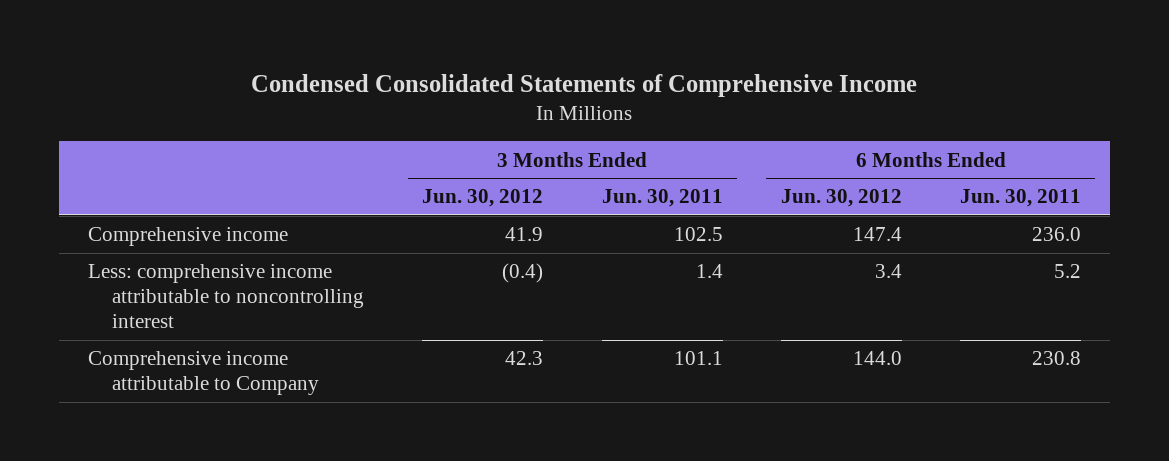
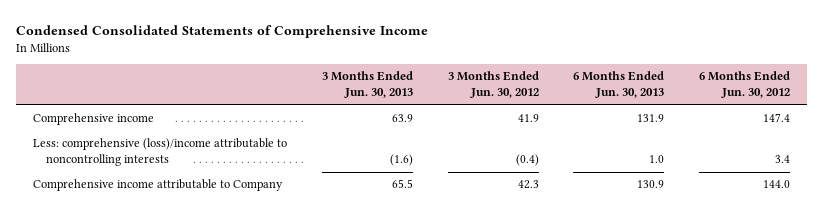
[601,189,723,208] Jun. 30, 2011 -> none
[959,189,1081,208] Jun. 30, 2011 -> none
none -> [321,71,413,99] 3 Months Ended Jun. 30, 2013
none -> [573,71,665,99] 6 Months Ended Jun. 30, 2013
[87,264,365,329] Less: comprehensive income attributable to noncontrolling interest -> [33,138,288,167] Less: comprehensive (loss)/income attributable to noncontrolling interests

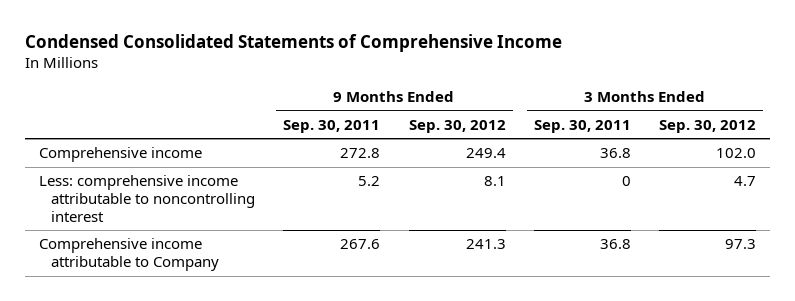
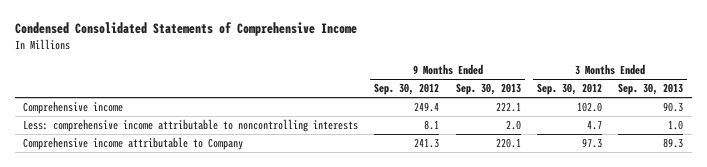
[283,119,381,133] Sep. 30, 2011 -> none
[533,119,631,133] Sep. 30, 2011 -> none
none -> [455,83,521,96] Sep. 30, 2013
none -> [618,83,684,96] Sep. 30, 2013
[39,175,256,222] Less: comprehensive income attributable to noncontrolling interest -> [23,119,359,133] Less: comprehensive income attributable to noncontrolling interests

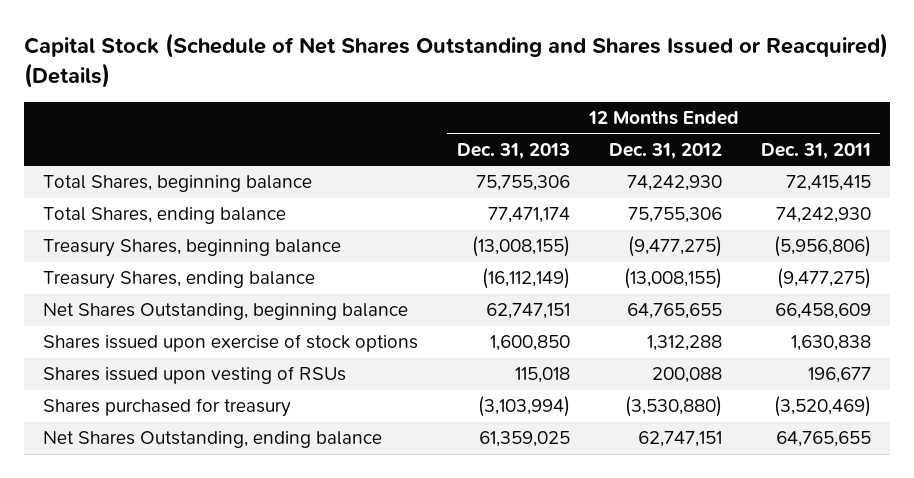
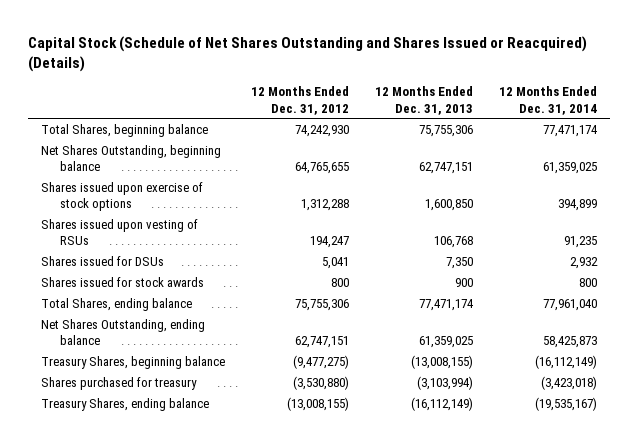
[760,143,871,160] Dec. 31, 2011 -> none
none -> [499,86,598,115] 12 Months Ended Dec. 31, 2014
[514,367,570,384] 115,018 -> [434,236,474,249] 106,768
[651,367,722,384] 200,088 -> [310,236,350,249] 194,247
none -> [40,255,164,266] Shares issued for DSUs
none -> [40,276,204,287] Shares issued for stock awards
[42,207,286,225] Total Shares, ending balance -> [40,297,192,311] Total Shares, ending balance
[42,239,341,258] Treasury Shares, beginning balance -> [40,355,225,369] Treasury Shares, beginning balance
[42,398,291,418] Shares purchased for treasury -> [40,376,197,390] Shares purchased for treasury
[42,271,315,290] Treasury Shares, ending balance -> [40,397,209,411] Treasury Shares, ending balance

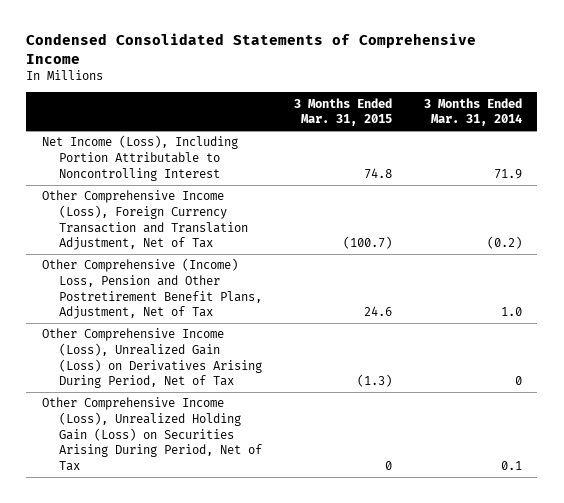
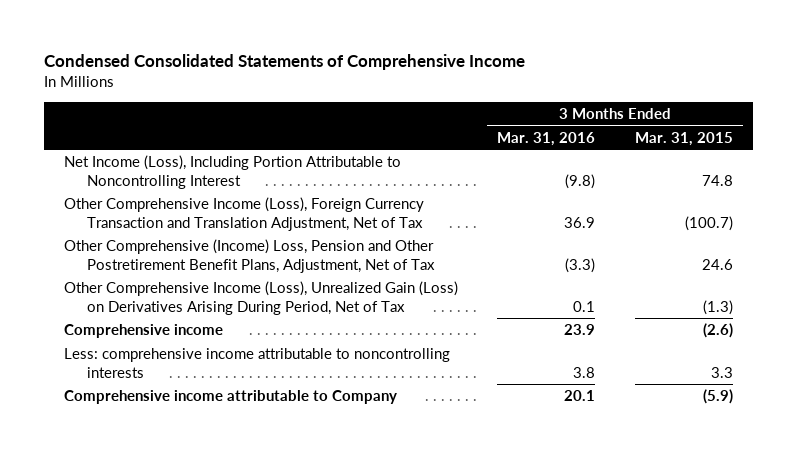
[423,97,522,127] 3 Months Ended Mar. 31, 2014 -> none
none -> [497,131,596,146] Mar. 31, 2016
[41,397,263,471] Other Comprehensive Income (Loss), Unrealized Holding Gain (Loss) on Securities Arising During Period, Net of Tax -> none
none -> [63,324,223,339] Comprehensive income
none -> [63,348,450,378] Less: comprehensive income attributable to noncontrolling interests
none -> [63,390,397,405] Comprehensive income attributable to Company

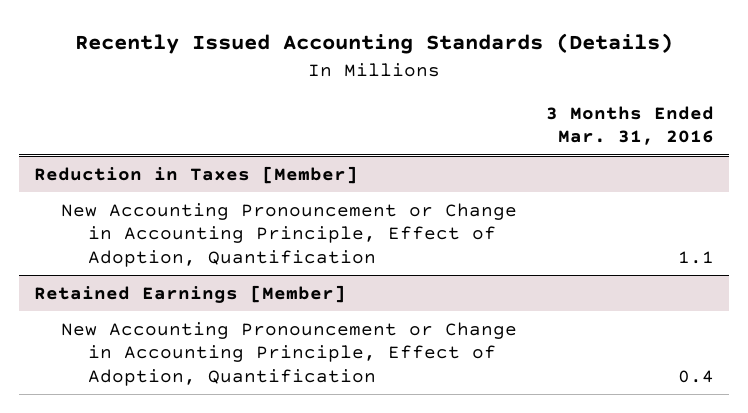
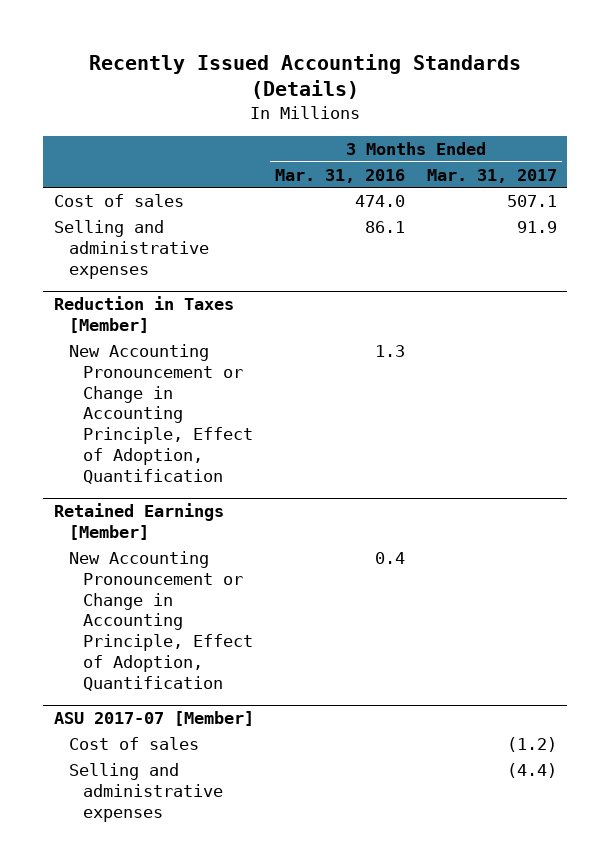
none -> [426,168,557,183] Mar. 31, 2017
none -> [53,194,184,208] Cost of sales
none -> [53,220,209,279] Selling and administrative expenses
[678,251,715,265] 1.1 -> [375,345,406,358] 1.3
none -> [53,711,254,727] ASU 2017-07 [Member]
none -> [68,737,199,751] Cost of sales
none -> [68,763,224,822] Selling and administrative expenses

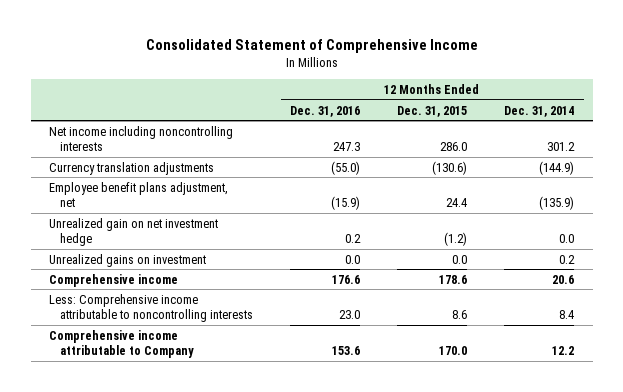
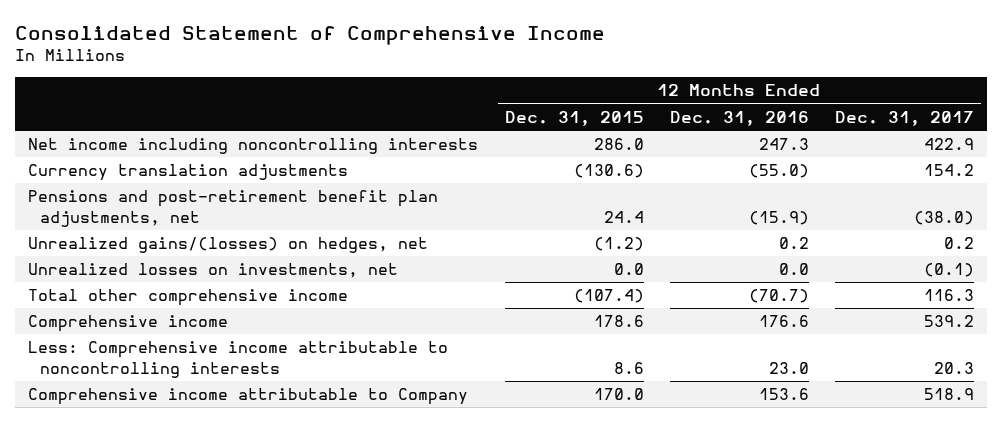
[504,105,575,117] Dec. 31, 2014 -> none
none -> [835,110,975,126] Dec. 31, 2017
[48,181,228,208] Employee benefit plans adjustment, net -> [28,190,439,227] Pensions and post-retirement benefit plan adjustments, net
[48,217,218,247] Unrealized gain on net investment hedge -> [28,237,429,254] Unrealized gains/(losses) on hedges, net
[48,253,206,267] Unrealized gains on investment -> [28,263,399,279] Unrealized losses on investments, net
none -> [28,289,349,307] Total other comprehensive income

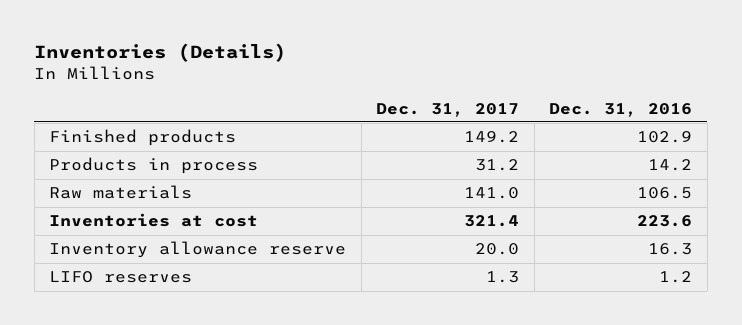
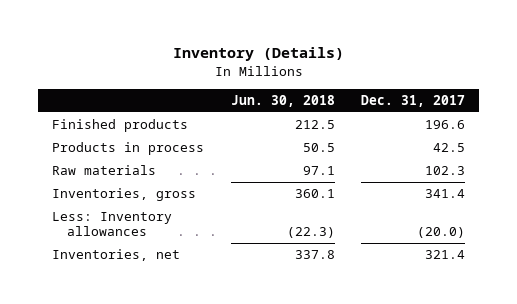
[34,43,287,63] Inventories (Details) -> [172,47,344,62] Inventory (Details)
[549,102,693,117] Dec. 31, 2016 -> none
none -> [230,94,335,107] Jun. 30, 2018
[49,271,193,284] LIFO reserves -> none
[464,131,520,144] 149.2 -> [425,120,466,130] 196.6
[475,159,520,172] 31.2 -> [433,143,466,153] 42.5
[464,187,520,200] 141.0 -> [425,166,466,176] 102.3
[49,213,259,228] Inventories at cost -> [51,188,196,202] Inventories, gross
[464,215,520,228] 321.4 -> [425,189,466,199] 341.4
[49,241,347,259] Inventory allowance reserve -> [51,212,172,237] Less: Inventory allowances
[475,243,520,256] 20.0 -> [417,227,466,239] (20.0)
none -> [51,249,180,262] Inventories, net

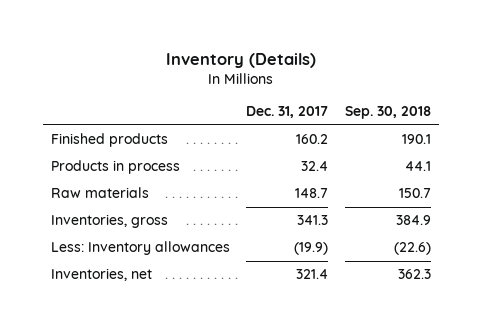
[230,94,335,107] Jun. 30, 2018 -> none
none -> [344,106,431,120] Sep. 30, 2018
[425,120,466,130] 196.6 -> [296,134,329,145] 160.2
[433,143,466,153] 42.5 -> [301,161,329,172] 32.4
[425,166,466,176] 102.3 -> [295,188,329,199] 148.7
[425,189,466,199] 341.4 -> [297,215,329,226] 341.3
[417,227,466,239] (20.0) -> [294,242,329,256] (19.9)

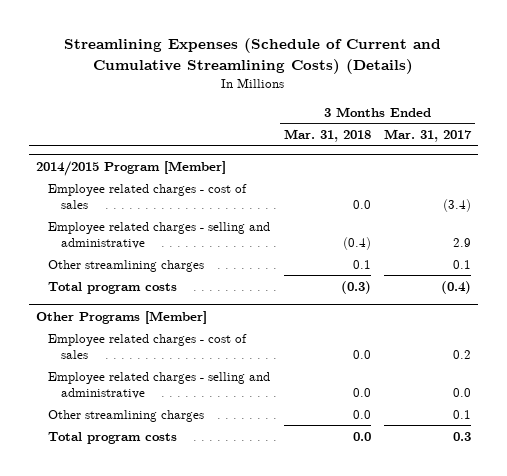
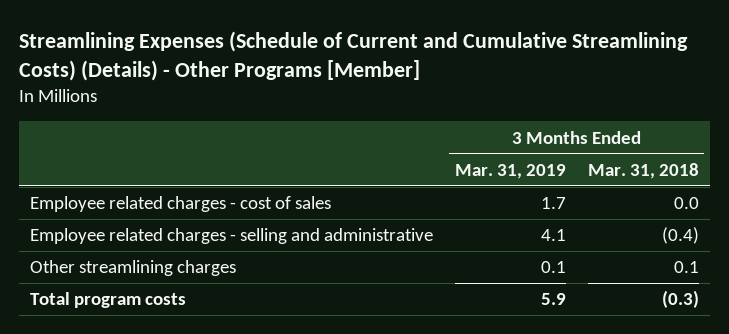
[64,38,442,74] Streamlining Expenses (Schedule of Current and Cumulative Streamlining Costs) (Details) -> [18,31,688,82] Streamlining Expenses (Schedule of Current and Cumulative Streamlining Costs) (Details) - Other Programs [Member]
[384,129,473,143] Mar. 31, 2017 -> none
none -> [454,163,566,179] Mar. 31, 2019
[35,160,226,176] 2014/2015 Program [Member] -> none
[35,310,207,324] Other Programs [Member] -> none
[48,333,248,359] Employee related charges - cost of sales -> none
[48,371,271,399] Employee related charges - selling and administrative -> none
[48,409,205,422] Other streamlining charges -> none
[48,431,178,444] Total program costs -> none

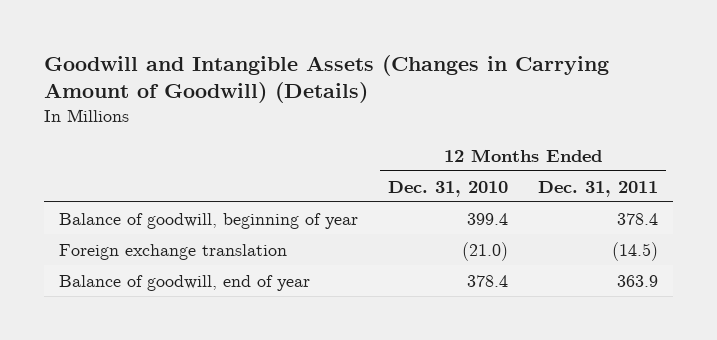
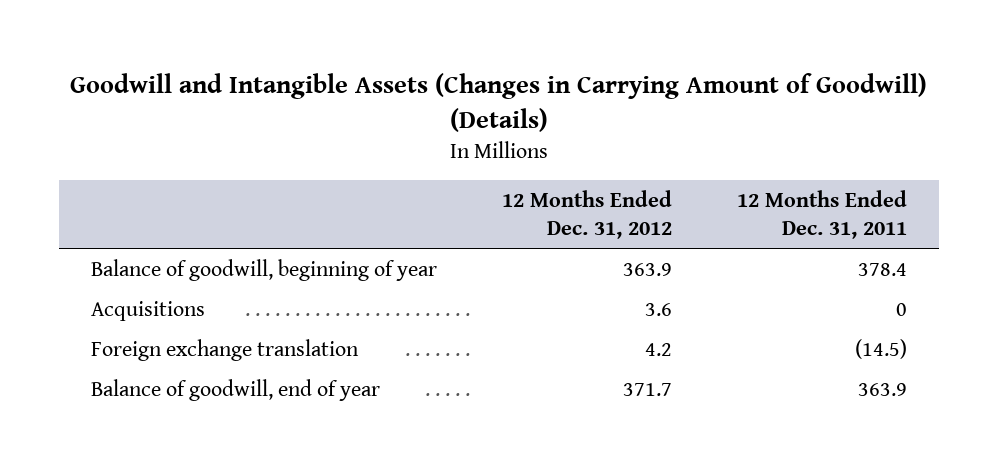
[387,180,508,197] Dec. 31, 2010 -> none
none -> [502,189,673,240] 12 Months Ended Dec. 31, 2012
none -> [91,300,206,321] Acquisitions

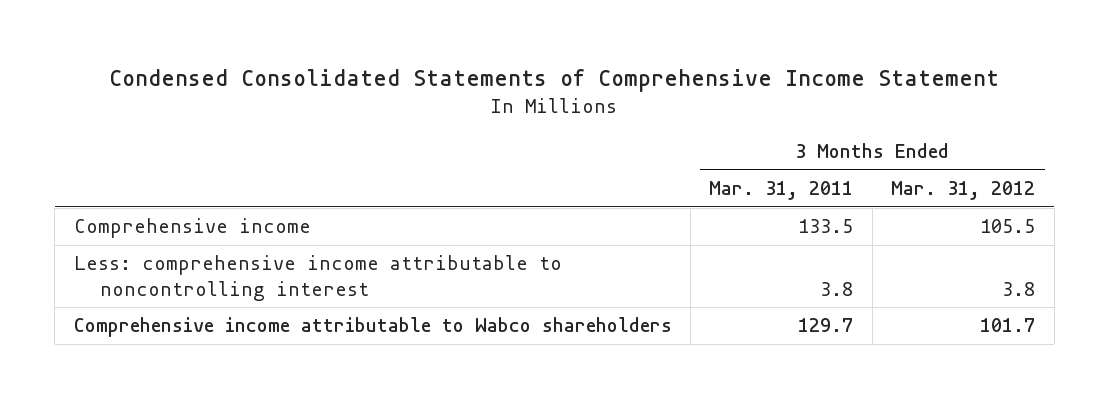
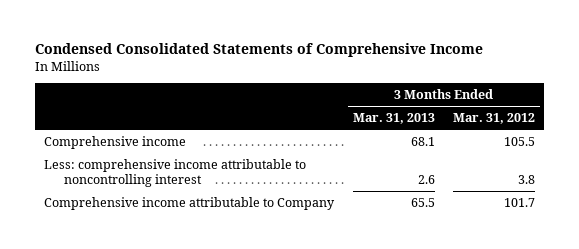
[109,68,1000,92] Condensed Consolidated Statements of Comprehensive Income Statement -> [35,43,484,58] Condensed Consolidated Statements of Comprehensive Income
[709,181,854,201] Mar. 31, 2011 -> none
none -> [352,113,435,125] Mar. 31, 2013
[73,317,672,338] Comprehensive income attributable to Wabco shareholders -> [44,196,336,210] Comprehensive income attributable to Company

